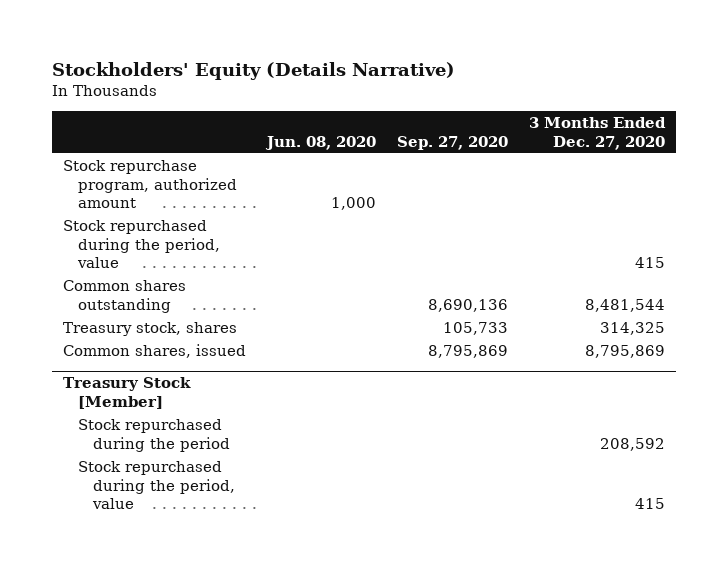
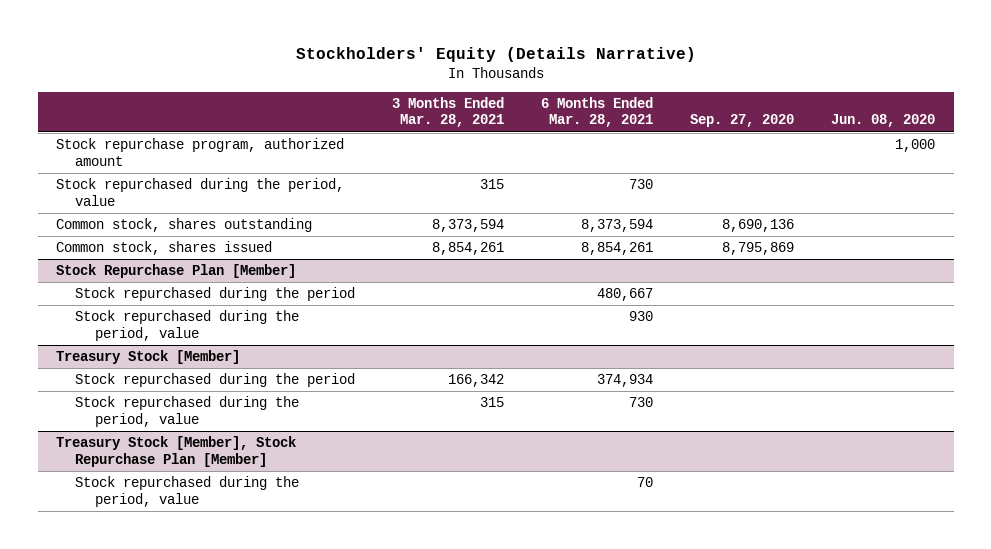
[529,117,667,150] 3 Months Ended Dec. 27, 2020 -> none
none -> [392,97,505,128] 3 Months Ended Mar. 28, 2021
none -> [541,97,654,128] 6 Months Ended Mar. 28, 2021
[62,322,237,337] Treasury stock, shares -> none
[62,280,186,313] Common shares outstanding -> [56,218,313,233] Common stock, shares outstanding
[62,344,246,359] Common shares, issued -> [56,241,273,256] Common stock, shares issued
none -> [56,264,297,279] Stock Repurchase Plan [Member]
none -> [75,287,356,302] Stock repurchased during the period
none -> [75,310,300,341] Stock repurchased during the period, value
none -> [56,436,297,467] Treasury Stock [Member], Stock Repurchase Plan [Member]
none -> [75,476,300,507] Stock repurchased during the period, value

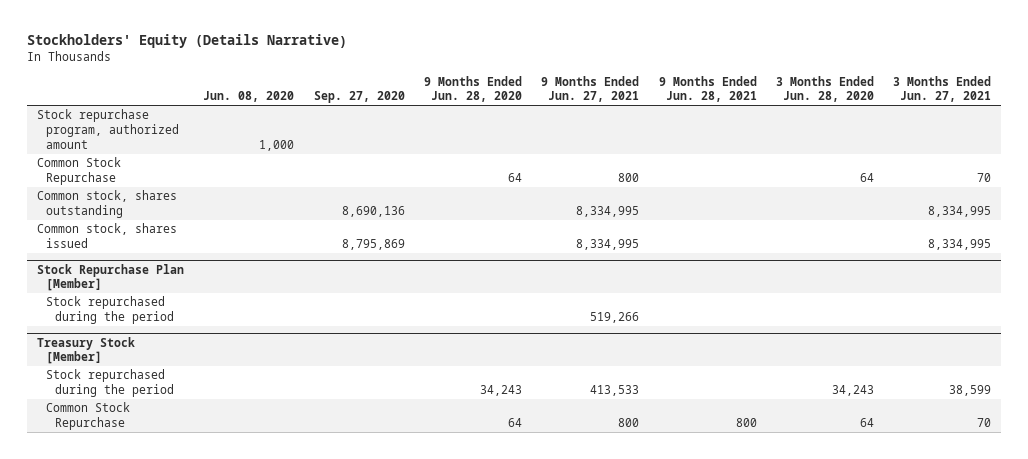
[392,97,505,128] 3 Months Ended Mar. 28, 2021 -> none
[541,97,654,128] 6 Months Ended Mar. 28, 2021 -> none
none -> [423,75,522,103] 9 Months Ended Jun. 28, 2020
none -> [541,75,640,103] 9 Months Ended Jun. 27, 2021
none -> [658,75,757,103] 9 Months Ended Jun. 28, 2021
none -> [776,75,875,103] 3 Months Ended Jun. 28, 2020
none -> [893,75,992,103] 3 Months Ended Jun. 27, 2021
[56,178,345,206] Stock repurchased during the period, value -> [36,157,121,185] Common Stock Repurchase
[75,310,300,341] Stock repurchased during the period, value -> none
[56,436,297,467] Treasury Stock [Member], Stock Repurchase Plan [Member] -> none
[75,476,300,507] Stock repurchased during the period, value -> none
[75,396,300,427] Stock repurchased during the period, value -> [45,402,130,430] Common Stock Repurchase

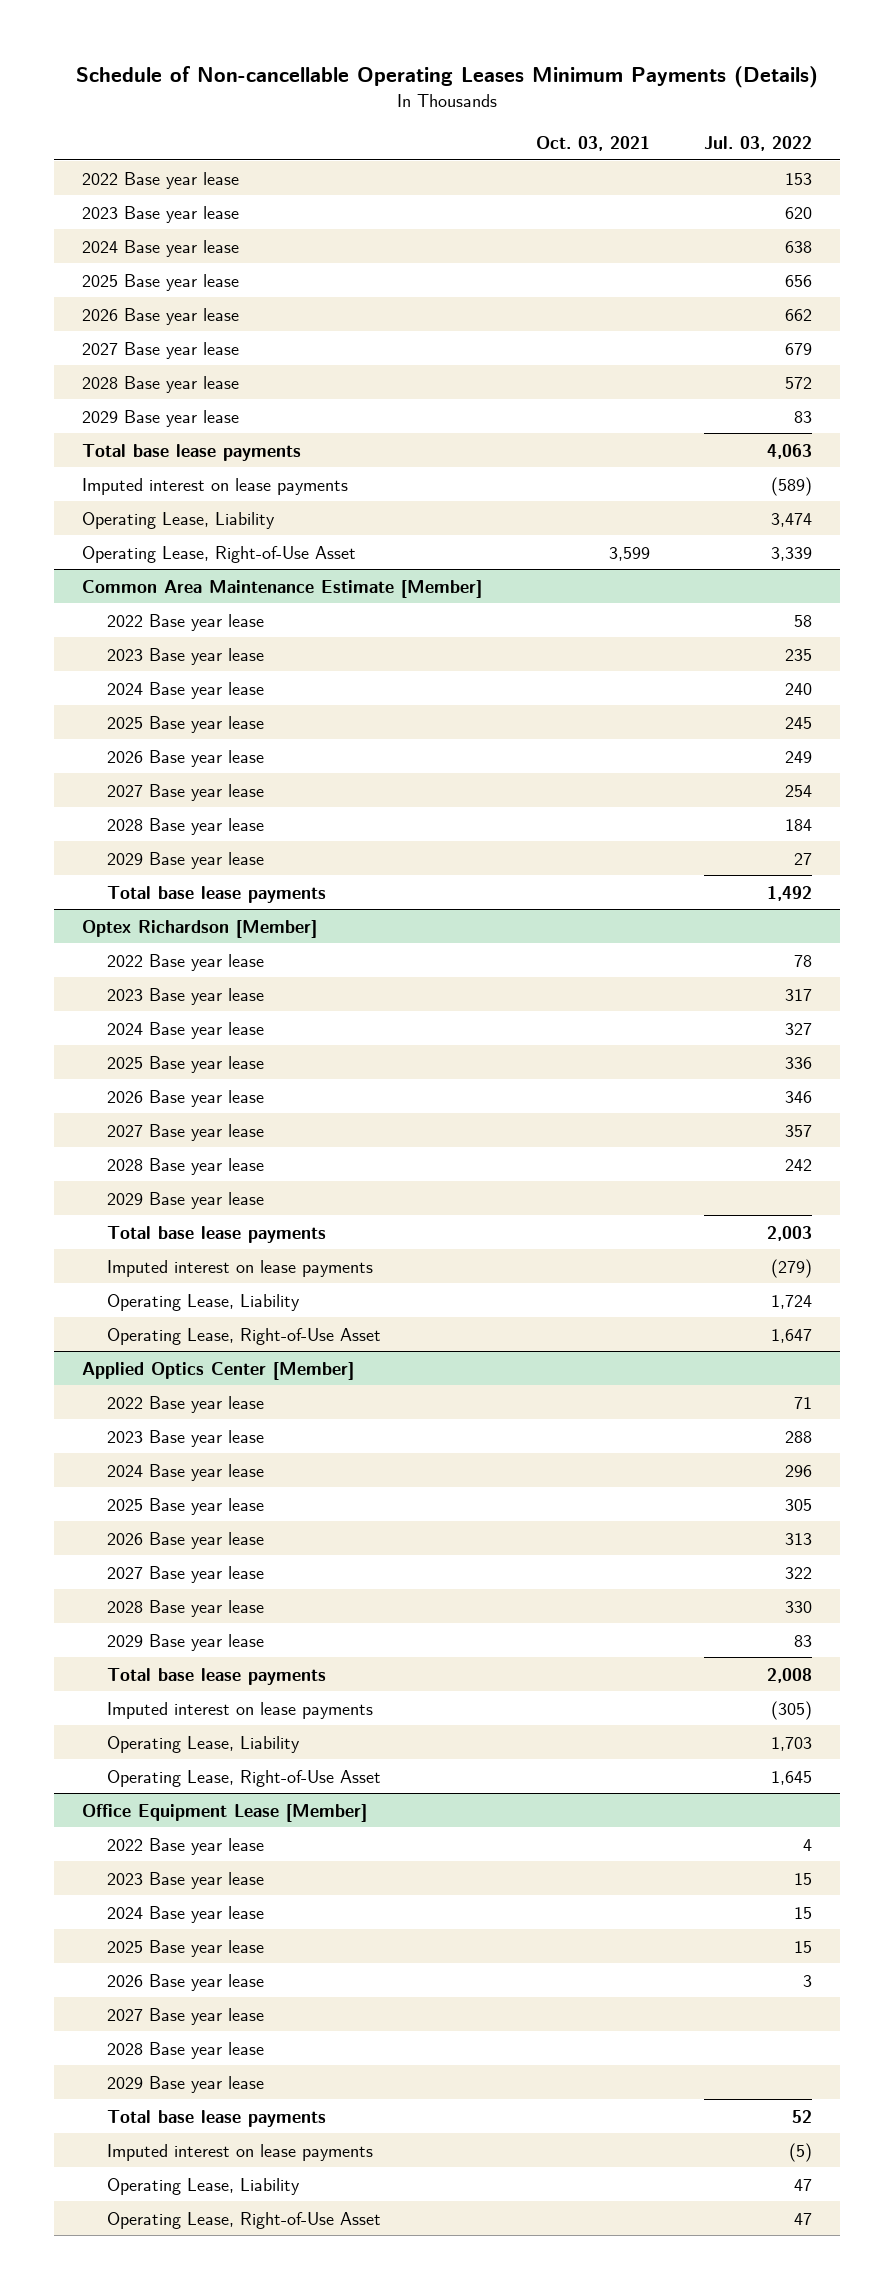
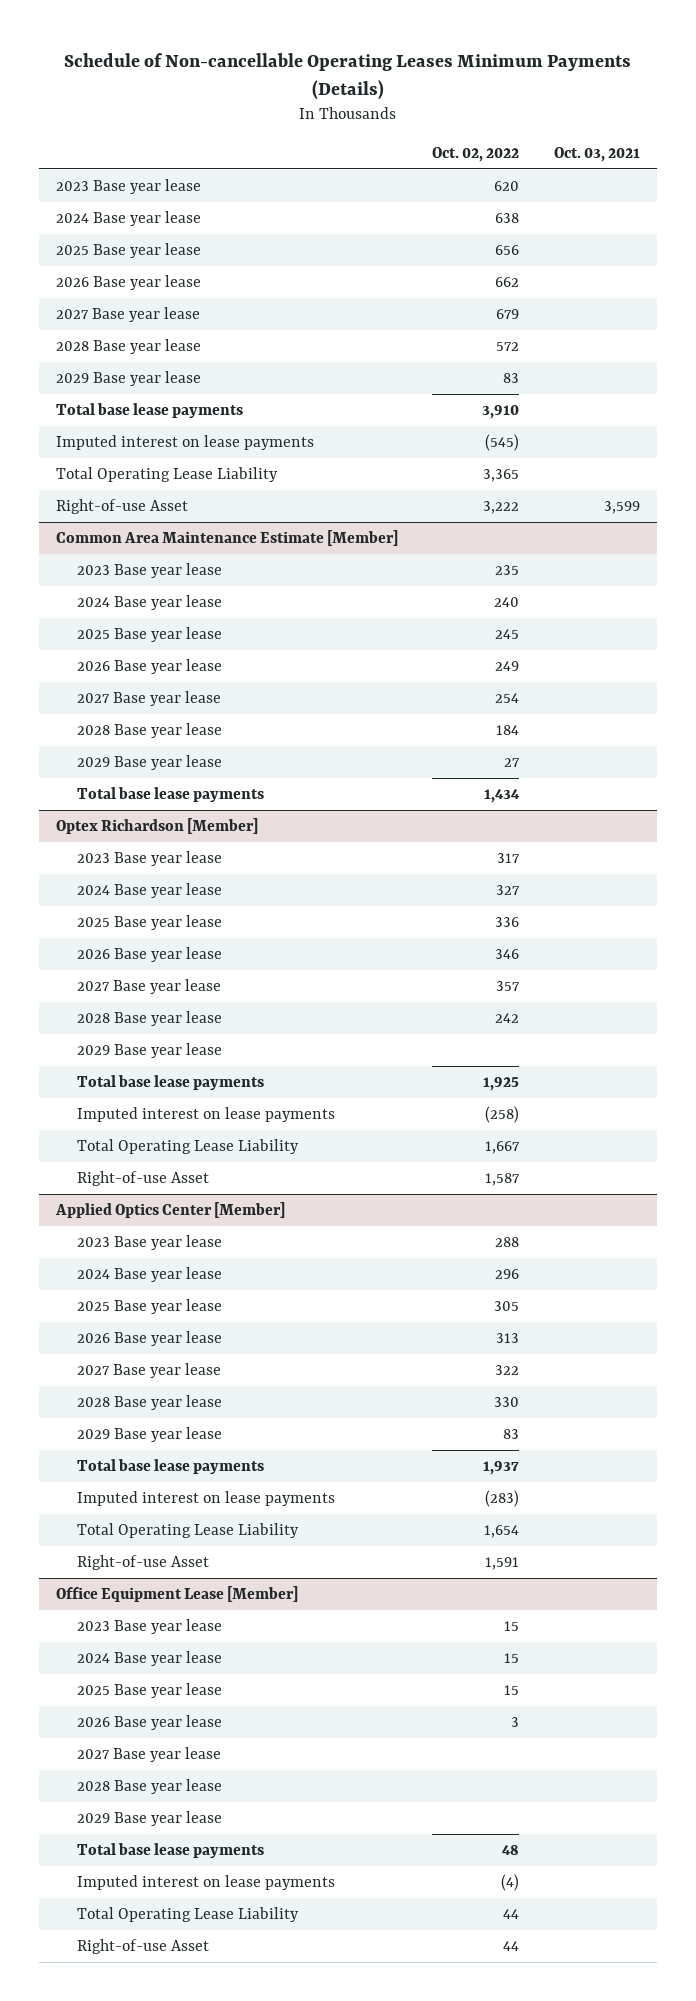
[704,135,813,151] Jul. 03, 2022 -> none
none -> [432,147,520,163] Oct. 02, 2022
[81,171,239,189] 2022 Base year lease -> none
[81,511,275,529] Operating Lease, Liability -> [56,467,279,483] Total Operating Lease Liability
[81,545,356,563] Operating Lease, Right-of-Use Asset -> [56,499,189,515] Right-of-use Asset
[107,613,265,631] 2022 Base year lease -> none
[107,953,265,971] 2022 Base year lease -> none
[107,1293,301,1311] Operating Lease, Liability -> [77,1139,300,1155] Total Operating Lease Liability
[107,1327,382,1345] Operating Lease, Right-of-Use Asset -> [77,1171,210,1187] Right-of-use Asset
[107,1395,265,1413] 2022 Base year lease -> none
[107,1735,301,1753] Operating Lease, Liability -> [77,1523,300,1539] Total Operating Lease Liability
[107,1769,382,1787] Operating Lease, Right-of-Use Asset -> [77,1555,210,1571] Right-of-use Asset
[107,1837,265,1855] 2022 Base year lease -> none
[107,2177,301,2195] Operating Lease, Liability -> [77,1907,300,1923] Total Operating Lease Liability
[107,2211,382,2229] Operating Lease, Right-of-Use Asset -> [77,1939,210,1955] Right-of-use Asset

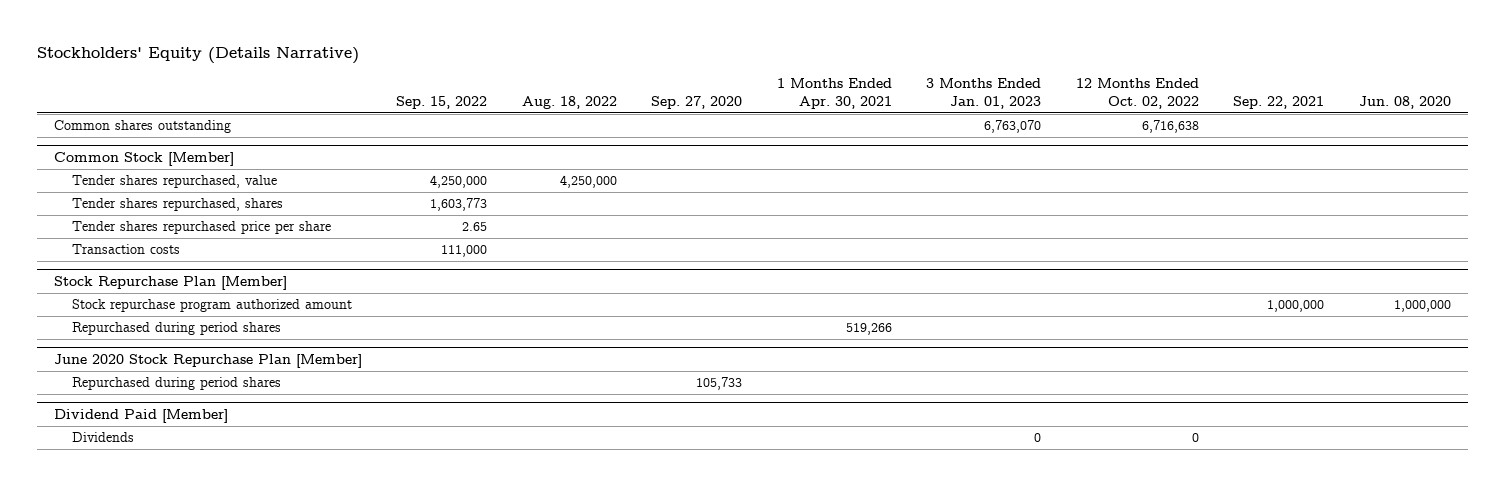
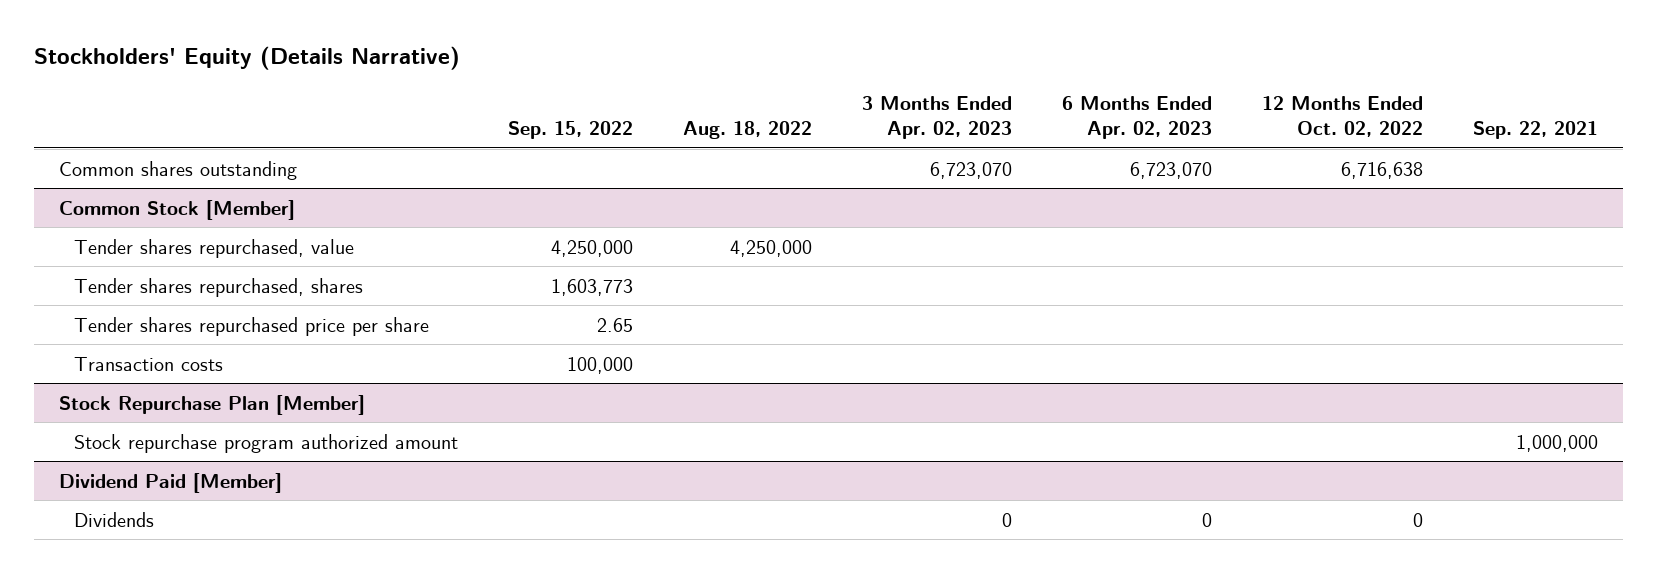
[651,95,743,109] Sep. 27, 2020 -> none
[776,78,892,109] 1 Months Ended Apr. 30, 2021 -> none
[926,78,1042,109] 3 Months Ended Jan. 01, 2023 -> none
[1358,95,1451,109] Jun. 08, 2020 -> none
none -> [861,96,1012,139] 3 Months Ended Apr. 02, 2023
none -> [1061,96,1212,139] 6 Months Ended Apr. 02, 2023
[441,245,488,258] 111,000 -> [566,356,633,374] 100,000
[72,322,282,336] Repurchased during period shares -> none
[53,354,362,369] June 2020 Stock Repurchase Plan [Member] -> none
[72,377,282,391] Repurchased during period shares -> none

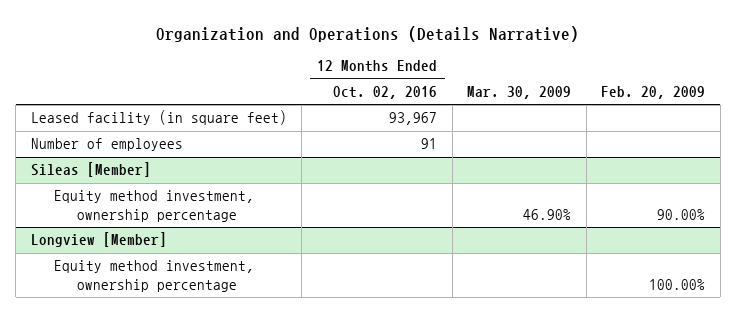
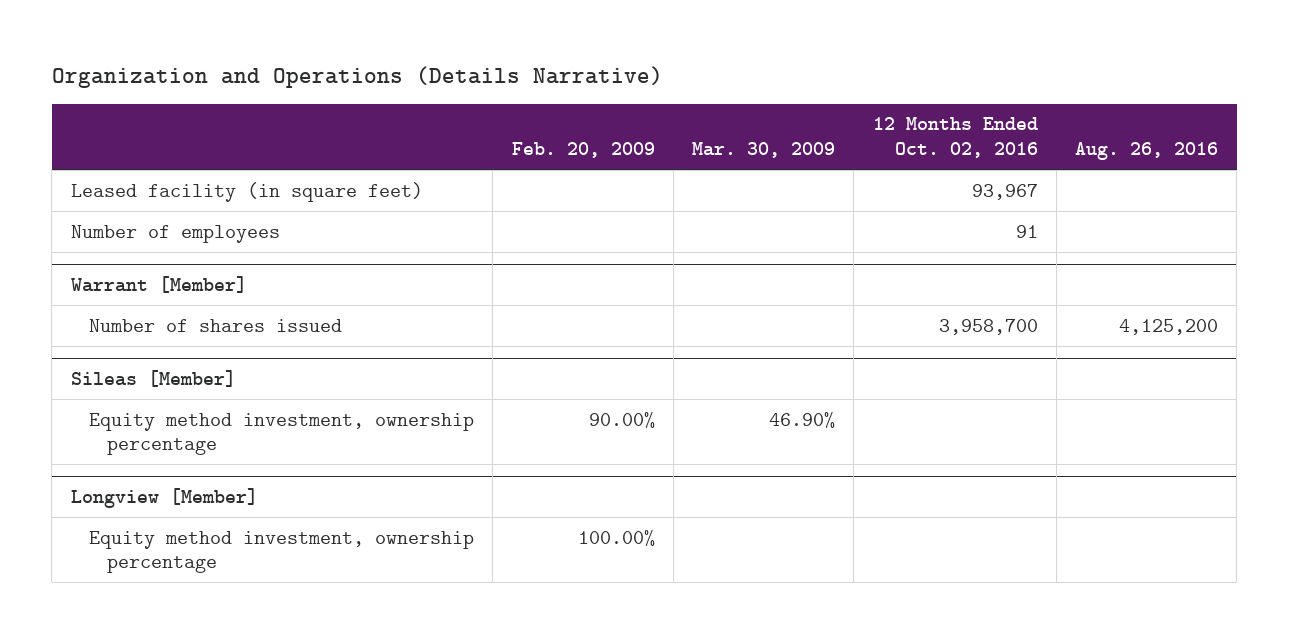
none -> [1075,142,1219,161] Aug. 26, 2016
none -> [70,275,247,293] Warrant [Member]
none -> [89,318,343,332] Number of shares issued

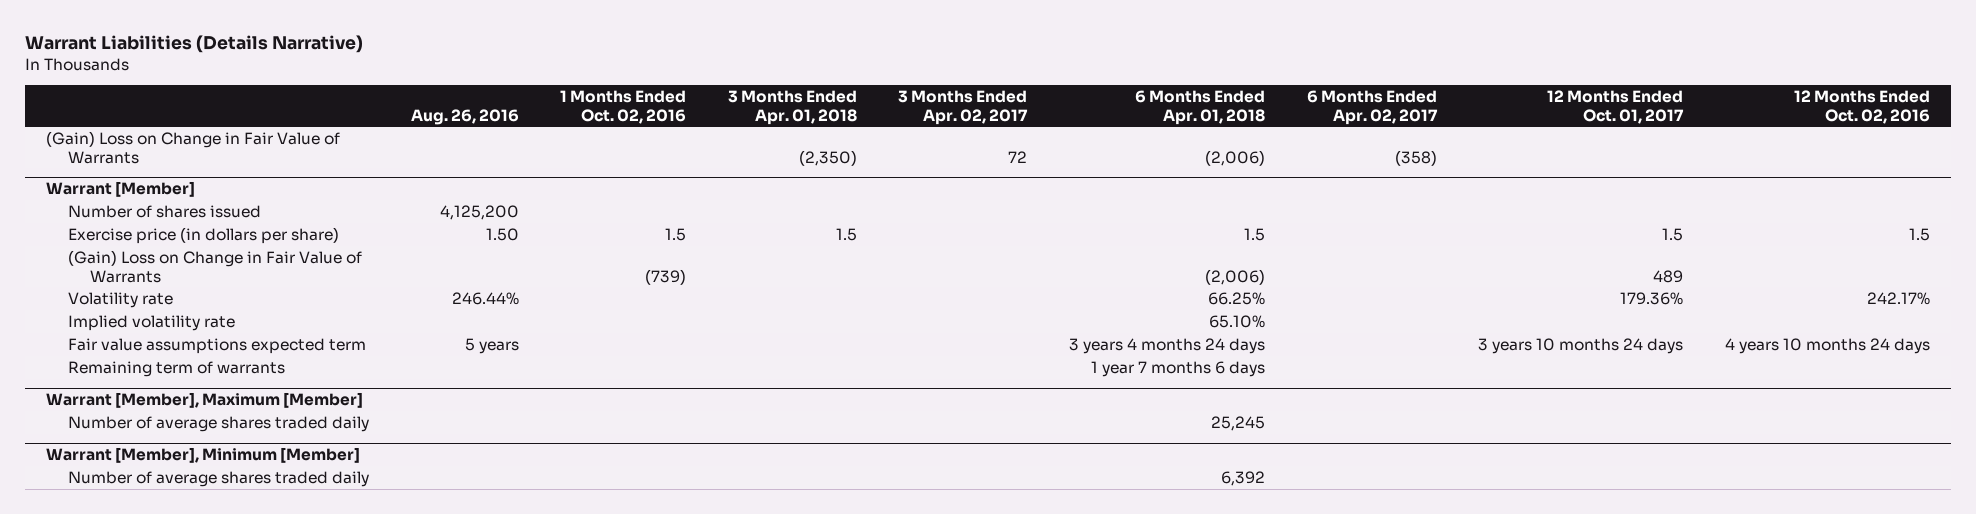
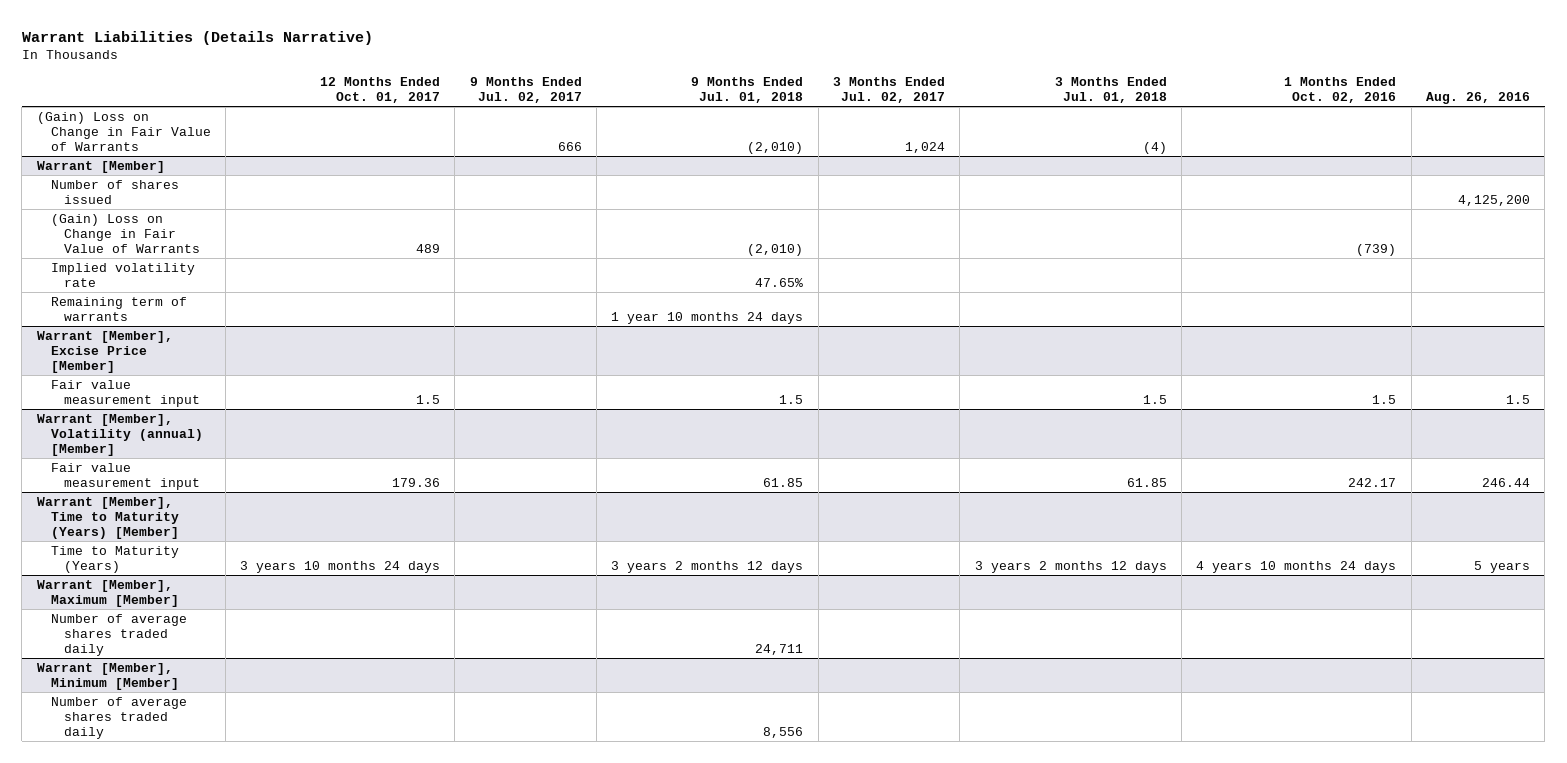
[727,89,857,125] 3 Months Ended Apr. 01, 2018 -> none
[898,89,1029,125] 3 Months Ended Apr. 02, 2017 -> none
[1135,89,1266,125] 6 Months Ended Apr. 01, 2018 -> none
[1306,89,1438,125] 6 Months Ended Apr. 02, 2017 -> none
[1793,89,1930,124] 12 Months Ended Oct. 02, 2016 -> none
none -> [469,76,582,103] 9 Months Ended Jul. 02, 2017
none -> [691,76,804,103] 9 Months Ended Jul. 01, 2018
none -> [833,76,946,103] 3 Months Ended Jul. 02, 2017
none -> [1054,76,1167,103] 3 Months Ended Jul. 01, 2018
[68,226,340,244] Exercise price (in dollars per share) -> none
[68,291,174,308] Volatility rate -> none
[68,337,367,354] Fair value assumptions expected term -> none
none -> [36,330,173,374] Warrant [Member], Excise Price [Member]
none -> [50,379,201,407] Fair value measurement input
none -> [36,413,203,457] Warrant [Member], Volatility (annual) [Member]
none -> [50,462,201,490] Fair value measurement input
none -> [36,496,179,540] Warrant [Member], Time to Maturity (Years) [Member]
none -> [50,545,179,573] Time to Maturity (Years)

